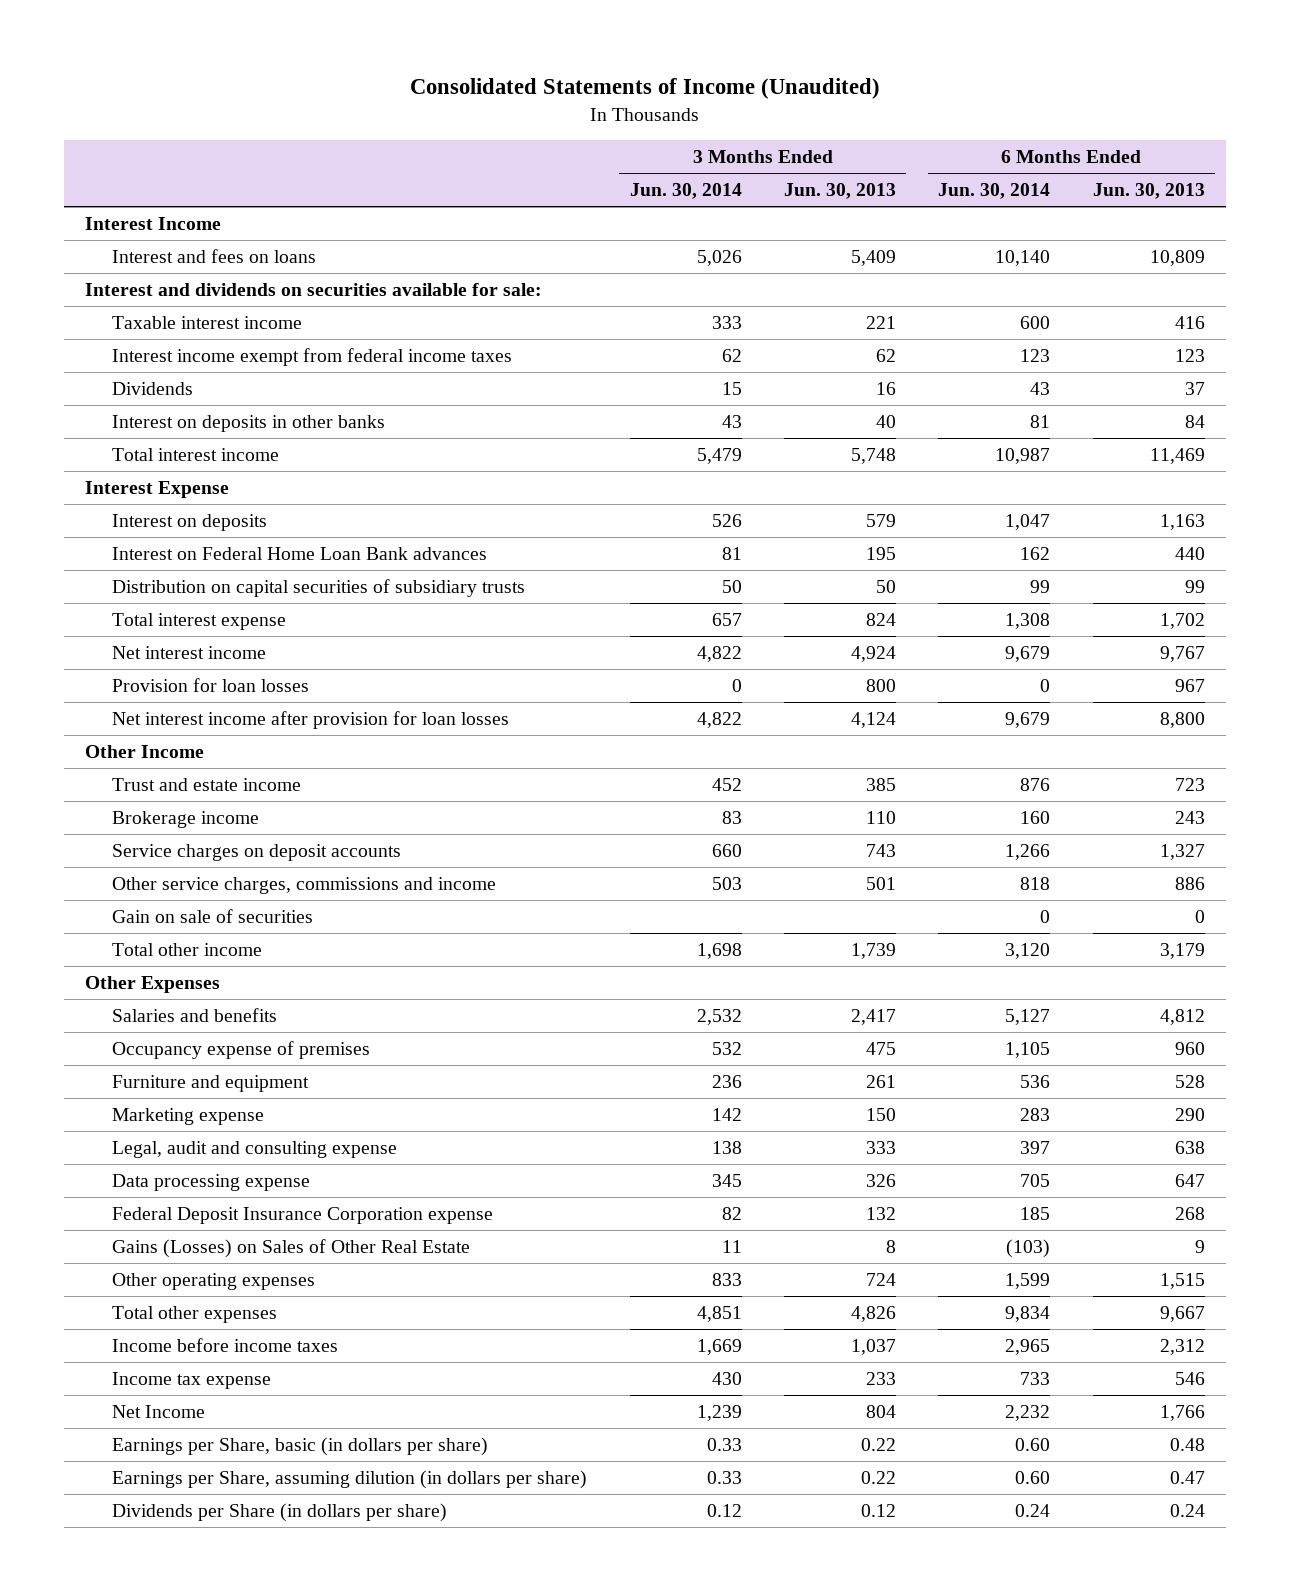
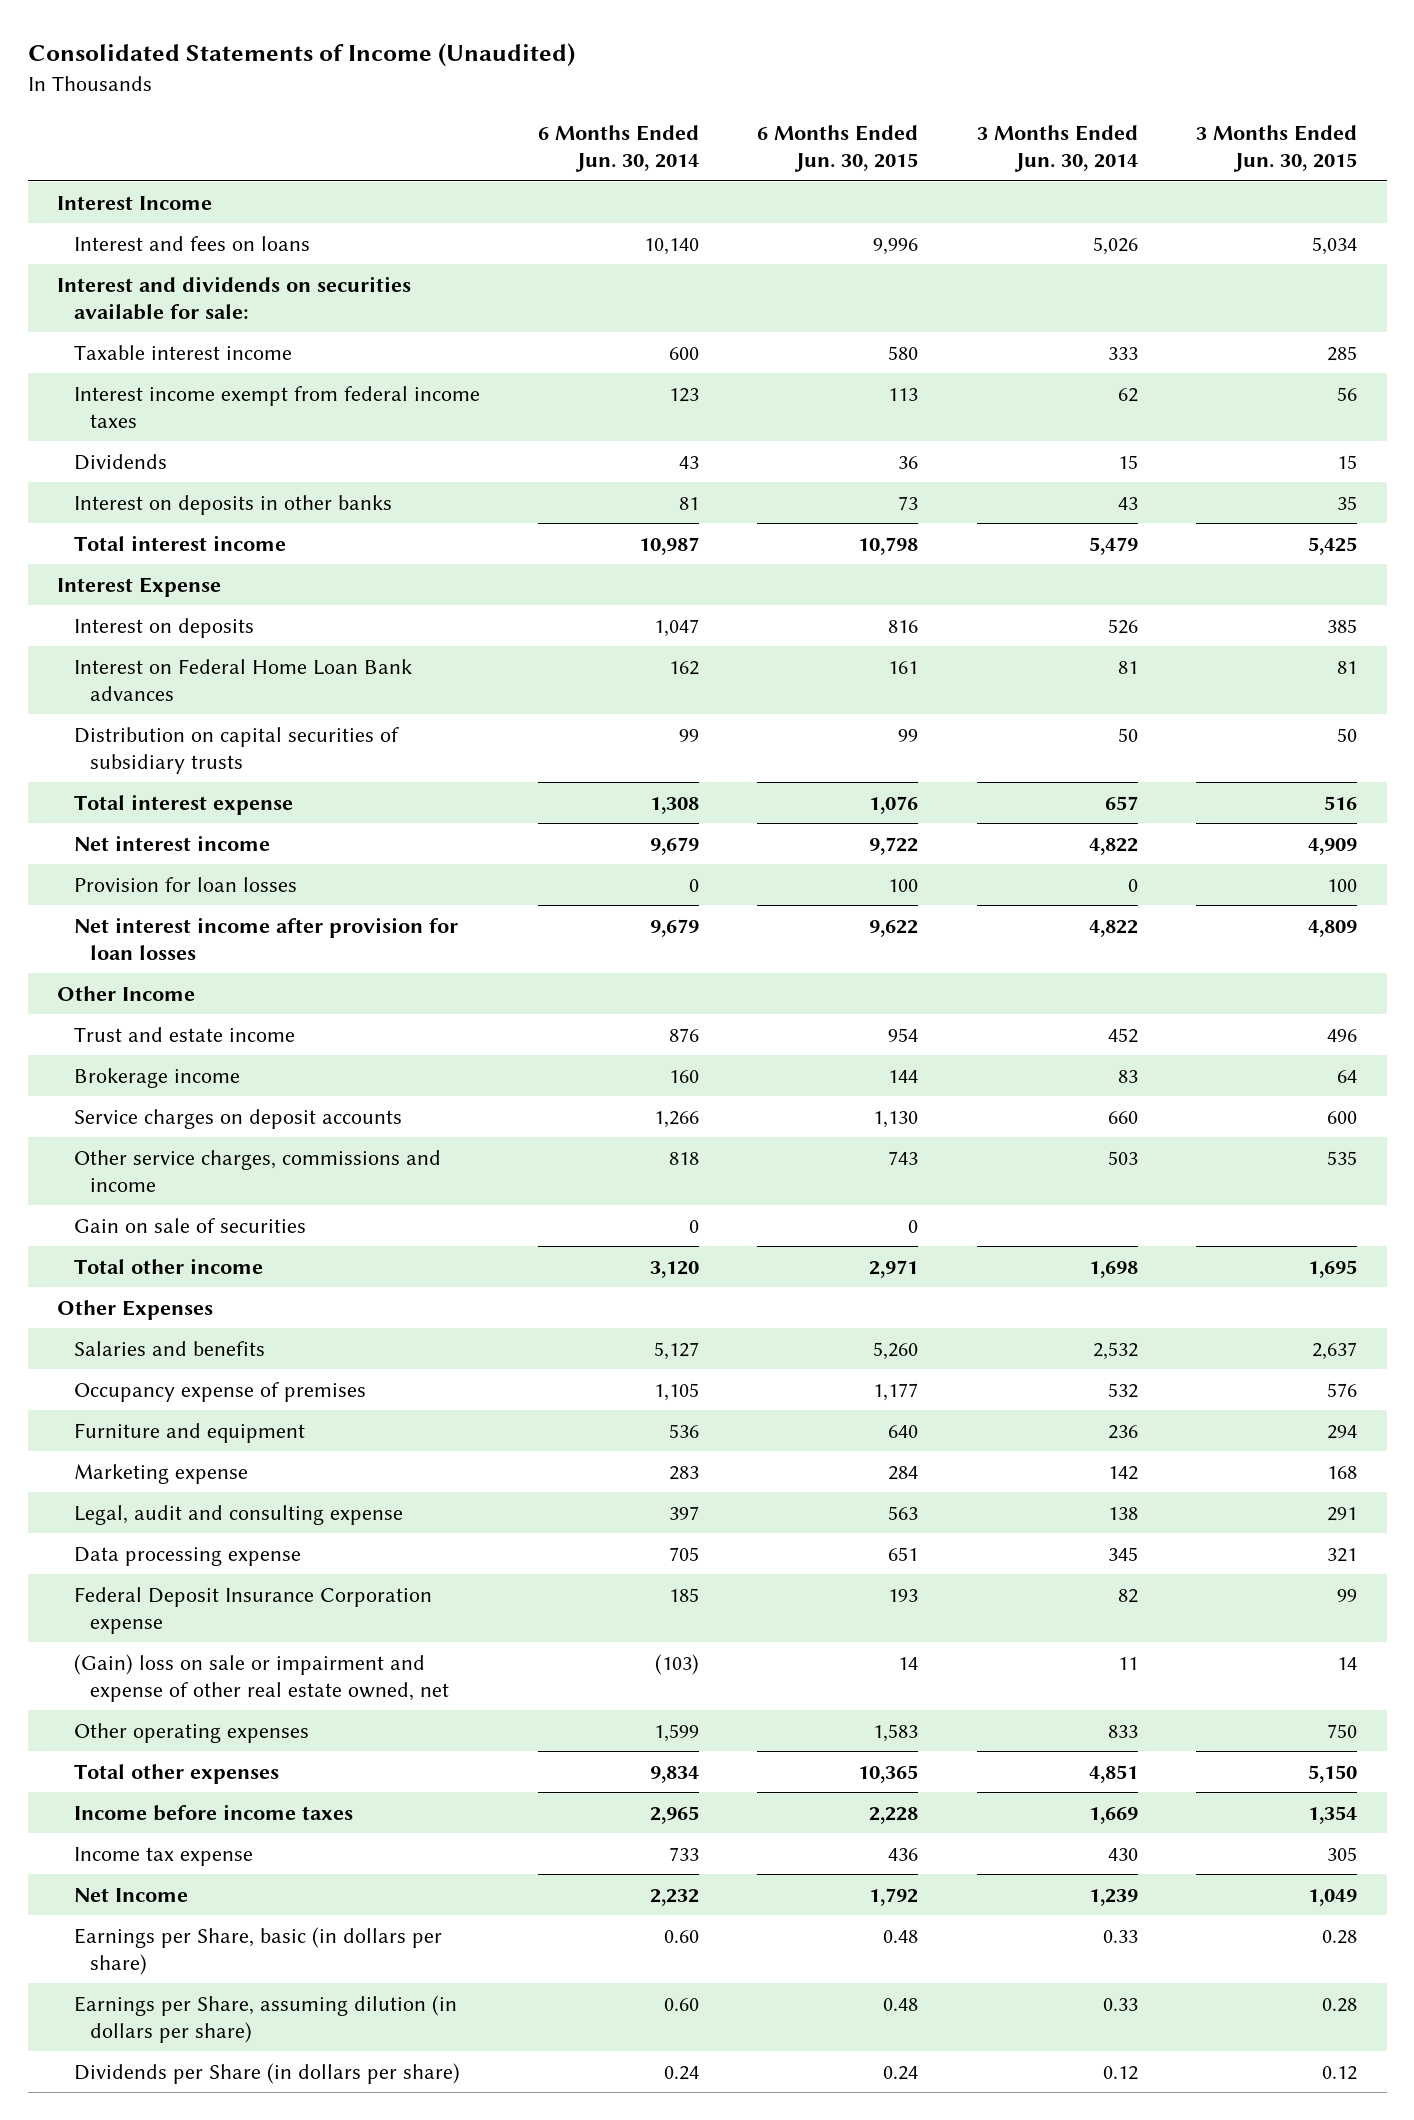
[783,182,896,199] Jun. 30, 2013 -> none
[1092,182,1205,199] Jun. 30, 2013 -> none
none -> [757,125,919,173] 6 Months Ended Jun. 30, 2015
none -> [1196,125,1358,173] 3 Months Ended Jun. 30, 2015
[112,1238,471,1258] Gains (Losses) on Sales of Other Real Estate -> [73,1653,450,1702] (Gain) loss on sale or impairment and expense of other real estate owned, net

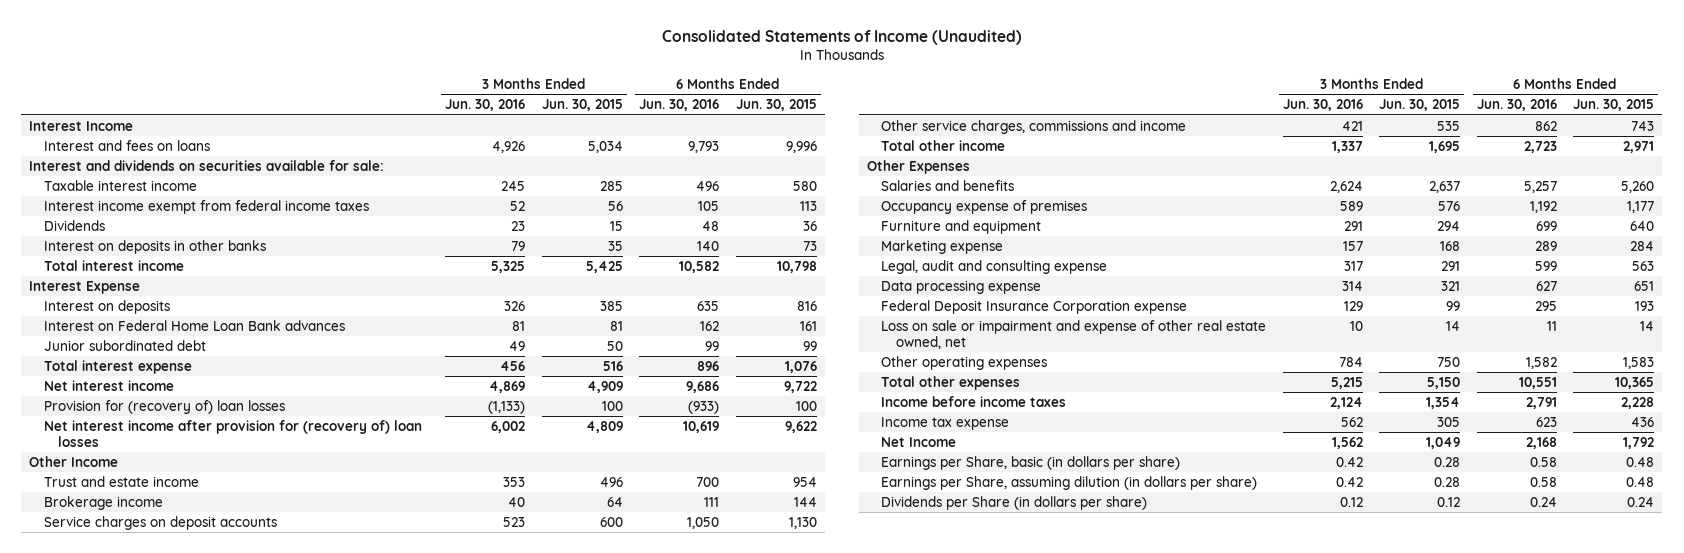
[538,125,700,173] 6 Months Ended Jun. 30, 2014 -> none
[976,125,1138,173] 3 Months Ended Jun. 30, 2014 -> none
none -> [445,99,526,112] Jun. 30, 2016
none -> [639,99,720,112] Jun. 30, 2016
[73,726,399,774] Distribution on capital securities of subsidiary trusts -> [43,340,206,352] Junior subordinated debt
[73,876,297,892] Provision for loan losses -> [43,400,285,415] Provision for (recovery of) loan losses
[73,916,458,960] Net interest income after provision for loan losses -> [43,420,422,447] Net interest income after provision for (recovery of) loan losses
[73,1217,306,1233] Gain on sale of securities -> none
[73,1653,450,1702] (Gain) loss on sale or impairment and expense of other real estate owned, net -> [881,320,1267,349] Loss on sale or impairment and expense of other real estate owned, net

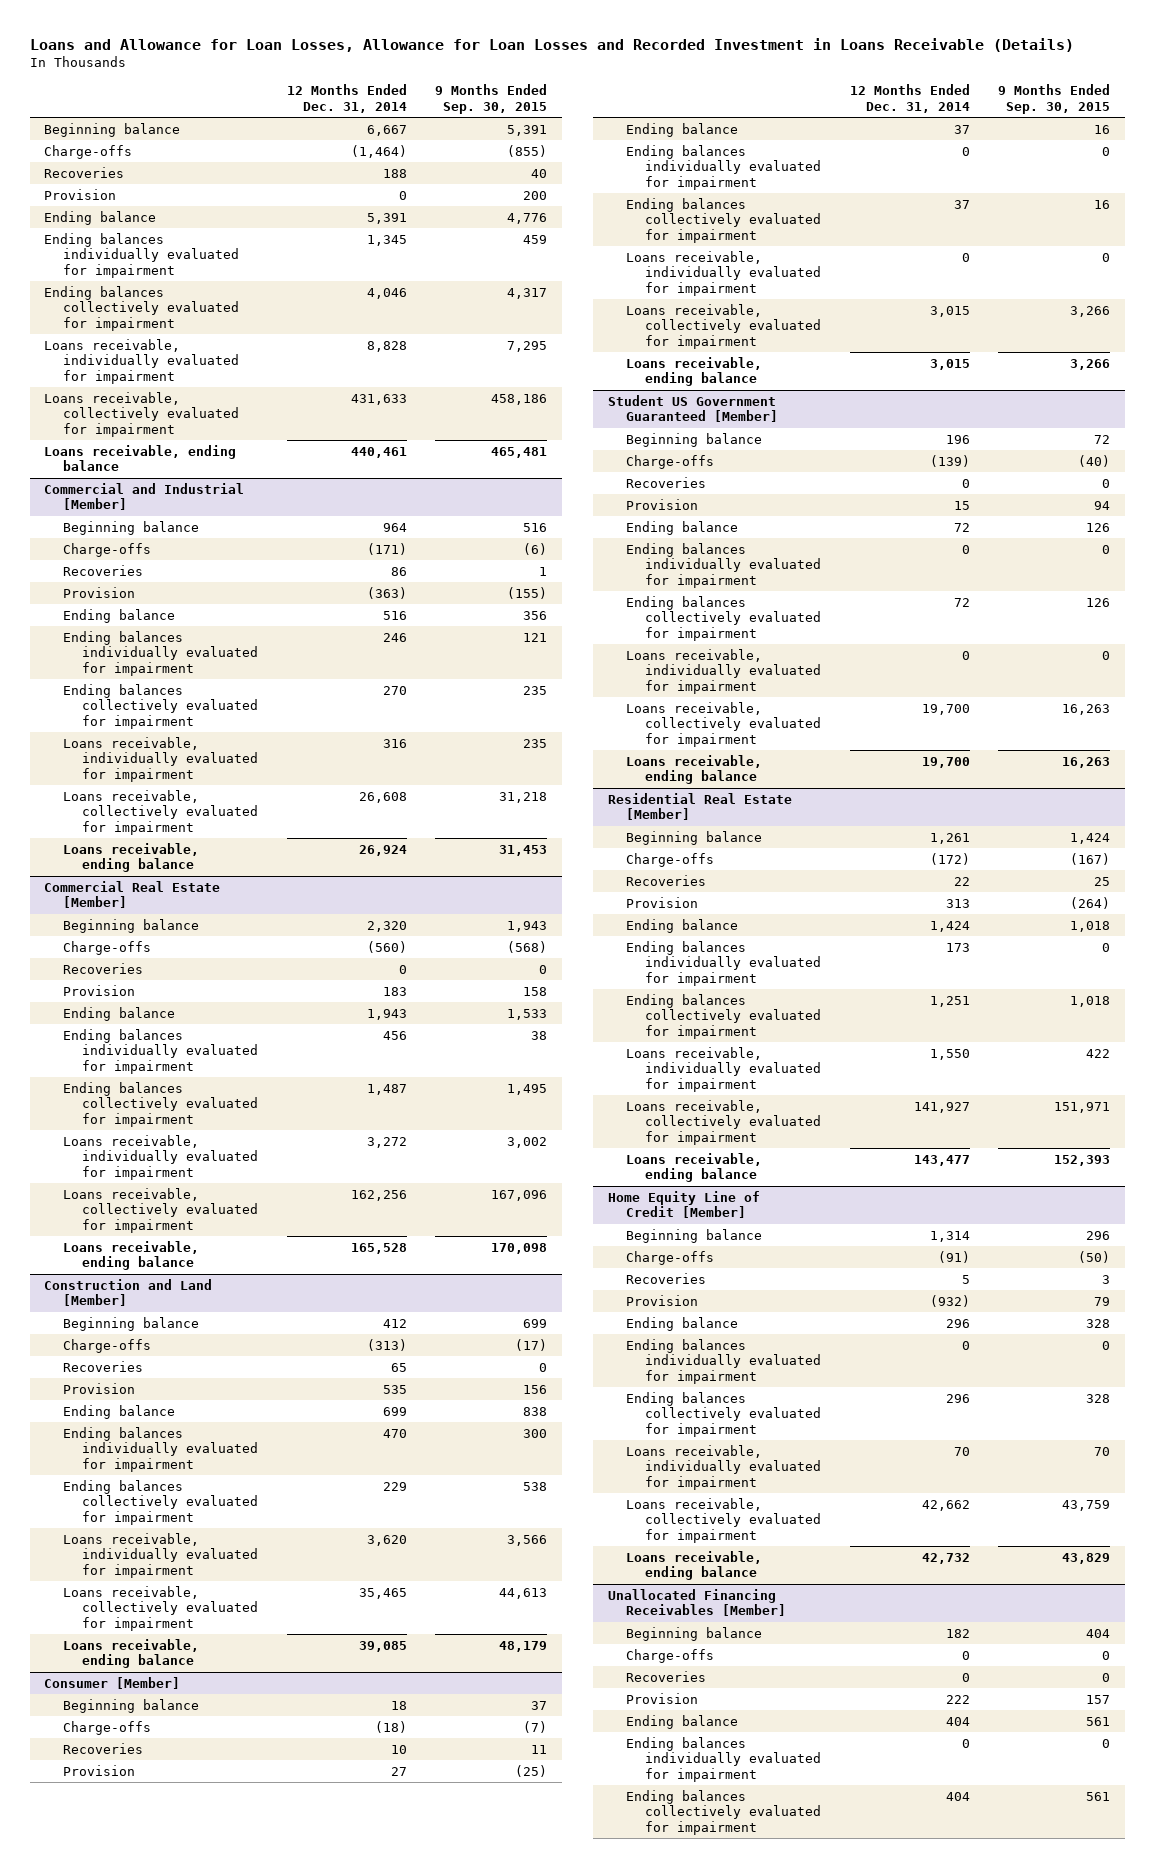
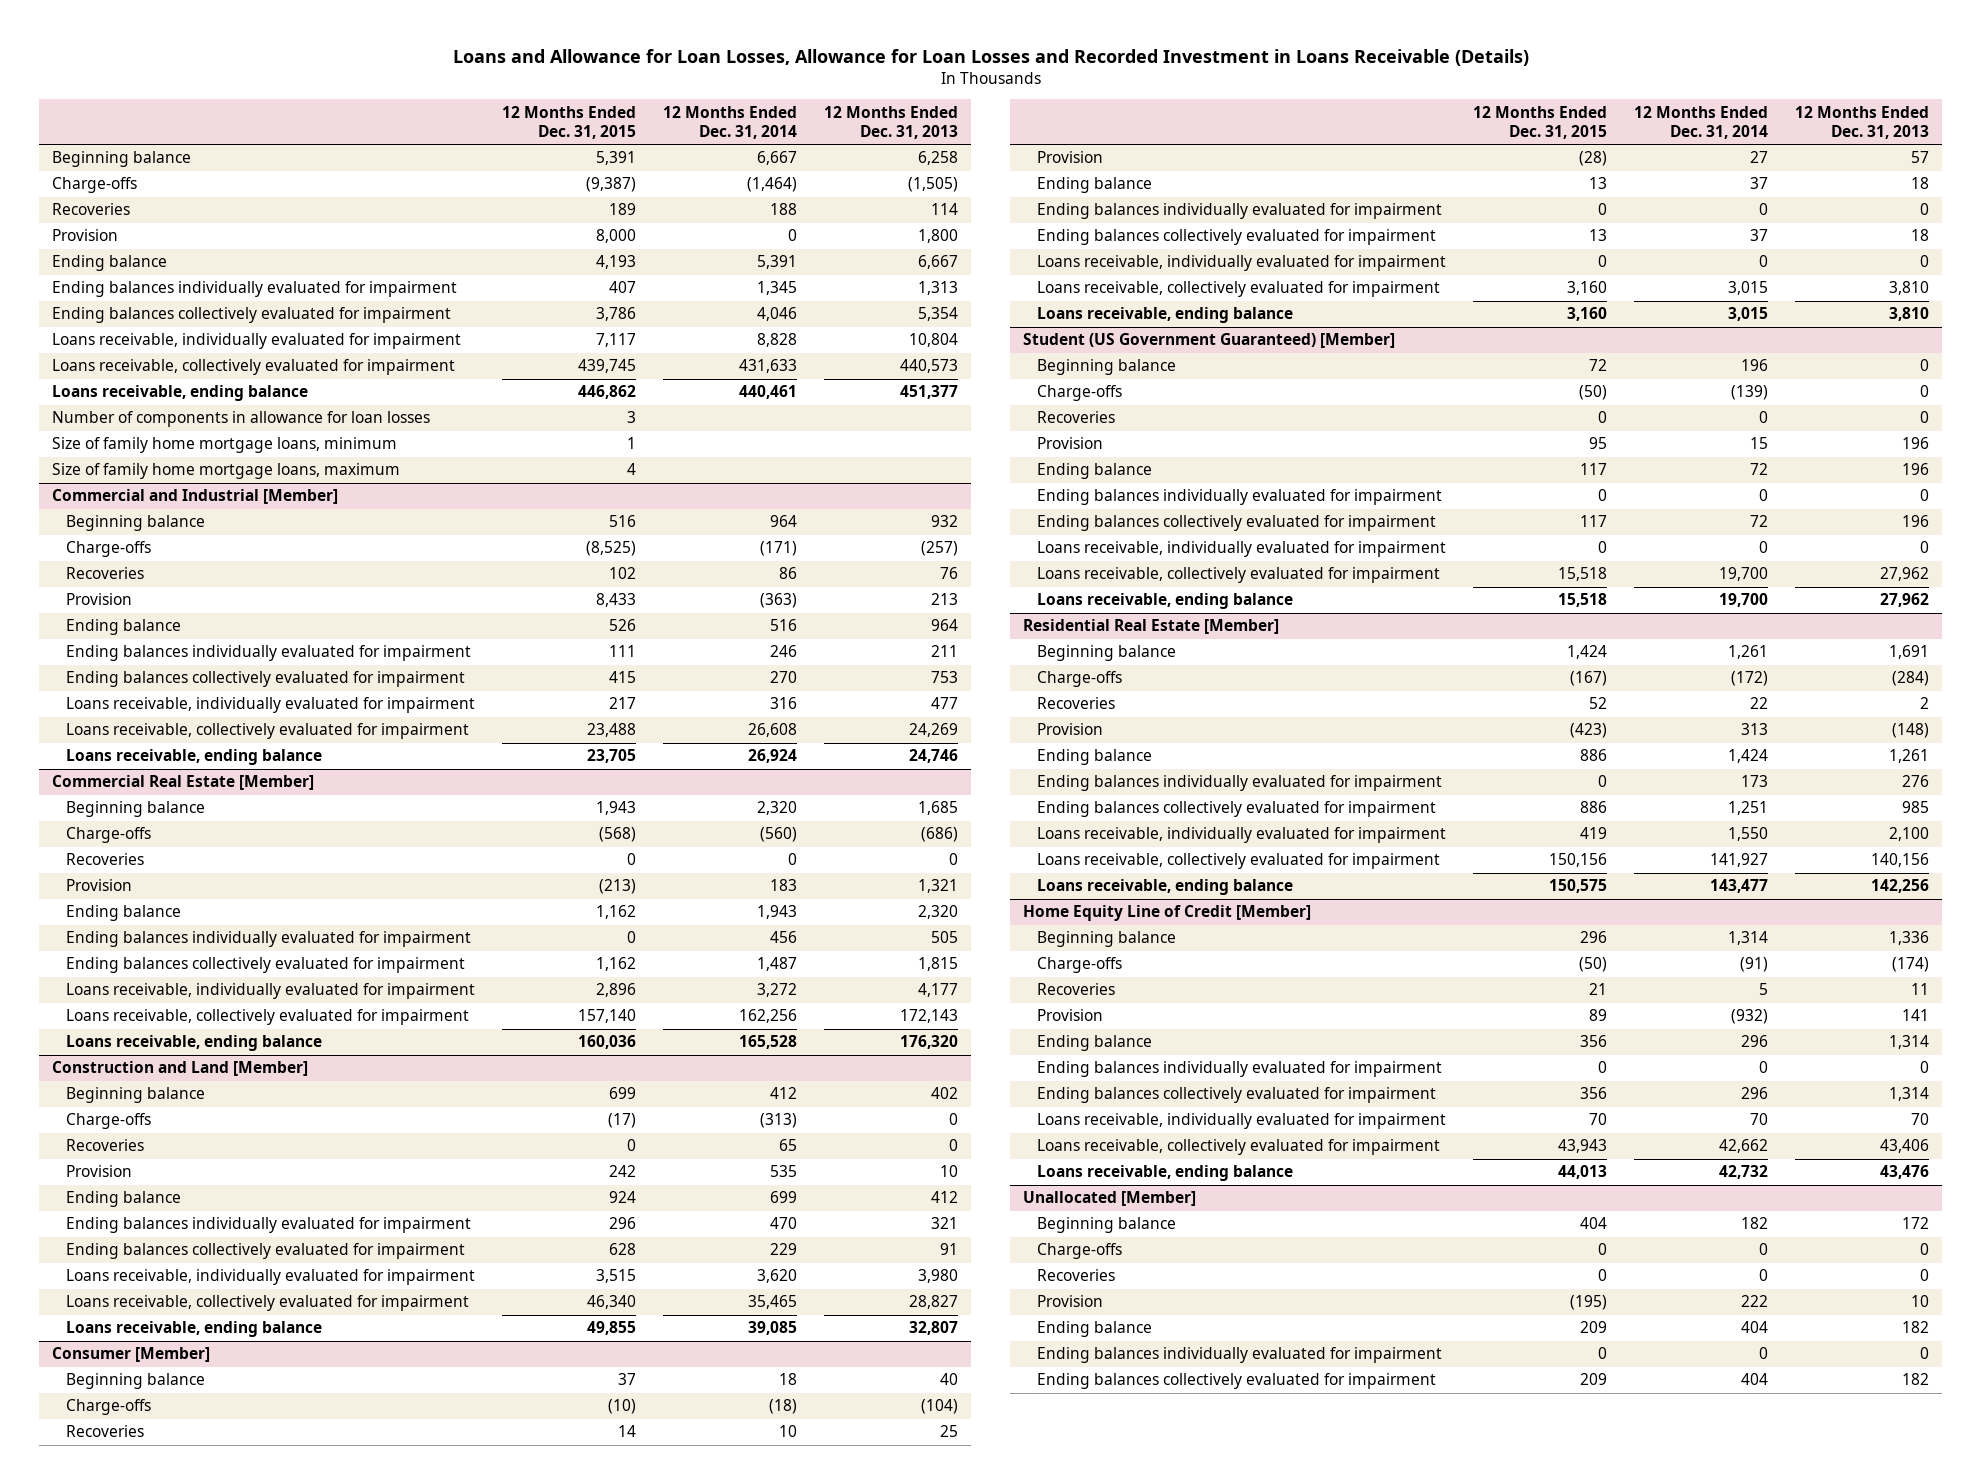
[435,84,548,115] 9 Months Ended Sep. 30, 2015 -> none
none -> [501,105,636,140] 12 Months Ended Dec. 31, 2015
none -> [823,105,958,140] 12 Months Ended Dec. 31, 2013
none -> [52,411,431,428] Number of components in allowance for loan losses
none -> [52,437,398,454] Size of family home mortgage loans, minimum
none -> [52,463,401,480] Size of family home mortgage loans, maximum
[607,394,779,423] Student US Government Guaranteed [Member] -> [1023,333,1396,349] Student (US Government Guaranteed) [Member]
[607,1588,787,1617] Unallocated Financing Receivables [Member] -> [1023,1191,1197,1207] Unallocated [Member]

